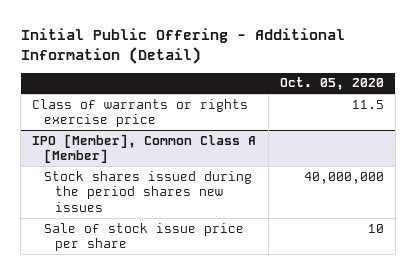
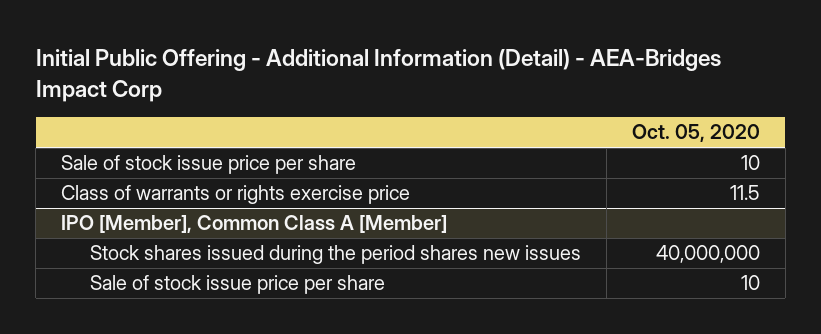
[20,28,345,64] Initial Public Offering - Additional Information (Detail) -> [35,49,721,103] Initial Public Offering - Additional Information (Detail) - AEA-Bridges Impact Corp
none -> [61,155,357,175] Sale of stock issue price per share

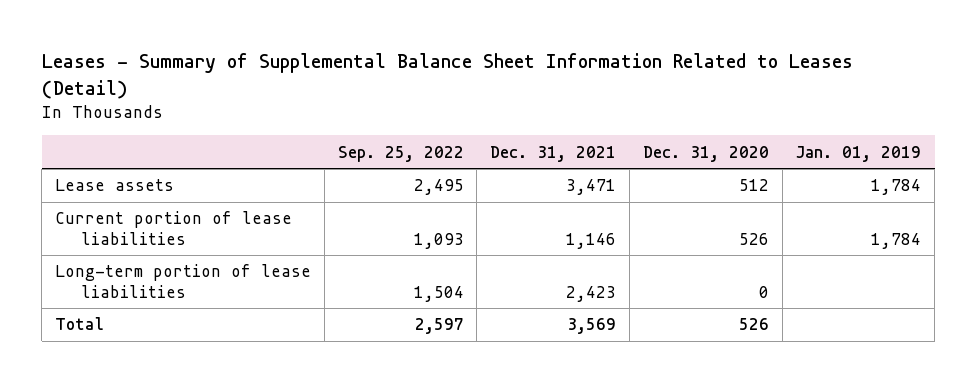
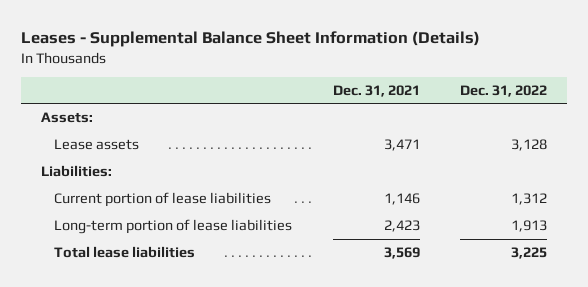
[41,53,853,99] Leases - Summary of Supplemental Balance Sheet Information Related to Leases (Detail) -> [21,31,481,48] Leases - Supplemental Balance Sheet Information (Details)
[337,145,464,162] Sep. 25, 2022 -> none
[642,145,769,162] Dec. 31, 2020 -> none
[795,145,922,162] Jan. 01, 2019 -> none
none -> [459,84,547,97] Dec. 31, 2022
none -> [41,111,94,123] Assets:
none -> [41,164,113,177] Liabilities:
[54,317,104,331] Total -> [54,245,196,258] Total lease liabilities

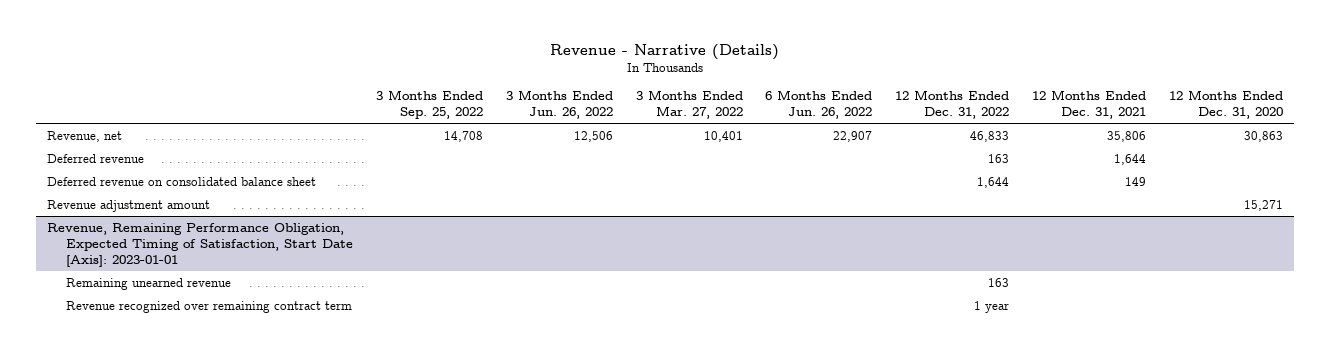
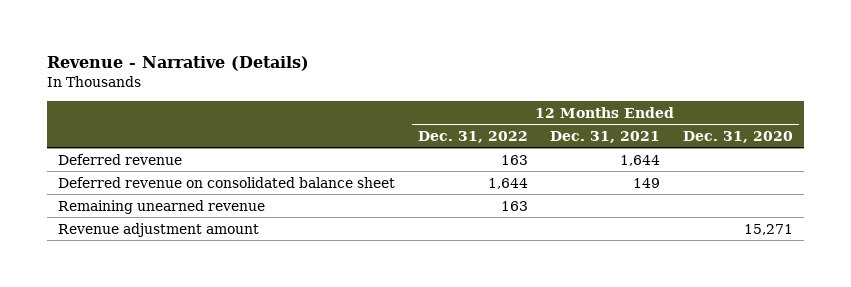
[376,90,484,120] 3 Months Ended Sep. 25, 2022 -> none
[505,90,613,120] 3 Months Ended Jun. 26, 2022 -> none
[635,90,743,120] 3 Months Ended Mar. 27, 2022 -> none
[765,90,873,120] 6 Months Ended Jun. 26, 2022 -> none
[47,130,123,142] Revenue, net -> none
[47,222,354,267] Revenue, Remaining Performance Obligation, Expected Timing of Satisfaction, Start Date [Axis]: 2023-01-01 -> none
[66,300,353,313] Revenue recognized over remaining contract term -> none
[47,199,211,212] Revenue adjustment amount -> [57,222,259,237] Revenue adjustment amount

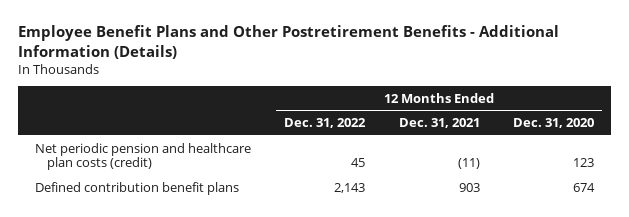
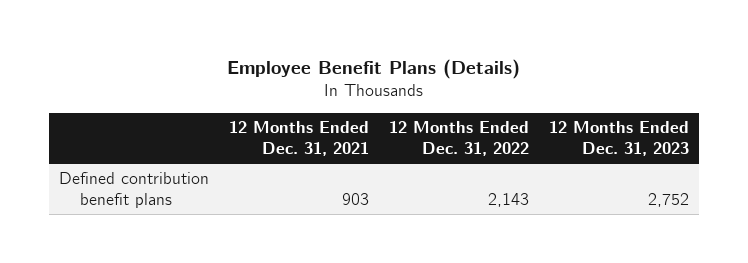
[17,25,559,59] Employee Benefit Plans and Other Postretirement Benefits - Additional Information (Details) -> [227,59,521,80] Employee Benefit Plans (Details)
[513,118,595,129] Dec. 31, 2020 -> none
none -> [549,121,690,157] 12 Months Ended Dec. 31, 2023
[34,142,251,171] Net periodic pension and healthcare plan costs (credit) -> none

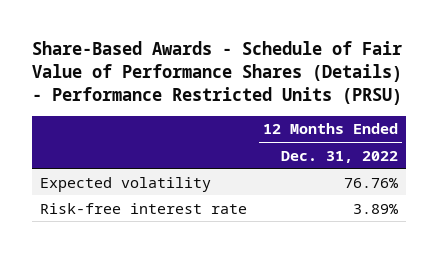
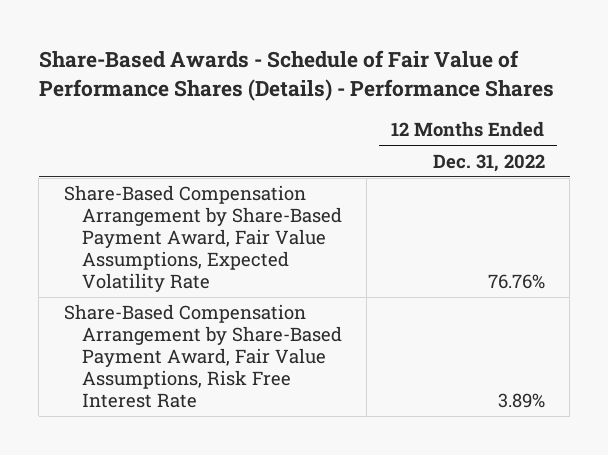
[31,40,402,105] Share-Based Awards - Schedule of Fair Value of Performance Shares (Details) - Performance Restricted Units (PRSU) -> [38,50,554,101] Share-Based Awards - Schedule of Fair Value of Performance Shares (Details) - Performance Shares
[40,176,212,192] Expected volatility -> [63,185,342,293] Share-Based Compensation Arrangement by Share-Based Payment Award, Fair Value Assumptions, Expected Volatility Rate
[40,202,248,214] Risk-free interest rate -> [63,304,342,409] Share-Based Compensation Arrangement by Share-Based Payment Award, Fair Value Assumptions, Risk Free Interest Rate

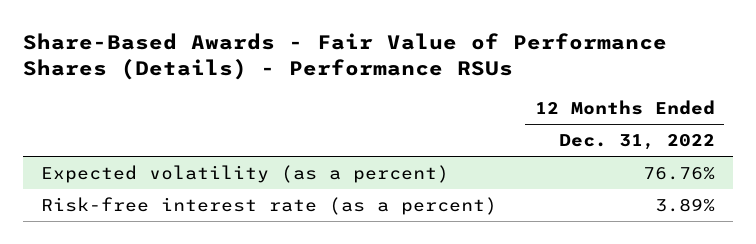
[38,50,554,101] Share-Based Awards - Schedule of Fair Value of Performance Shares (Details) - Performance Shares -> [22,33,667,81] Share-Based Awards - Fair Value of Performance Shares (Details) - Performance RSUs
[63,185,342,293] Share-Based Compensation Arrangement by Share-Based Payment Award, Fair Value Assumptions, Expected Volatility Rate -> [41,164,450,183] Expected volatility (as a percent)
[63,304,342,409] Share-Based Compensation Arrangement by Share-Based Payment Award, Fair Value Assumptions, Risk Free Interest Rate -> [41,196,498,215] Risk-free interest rate (as a percent)

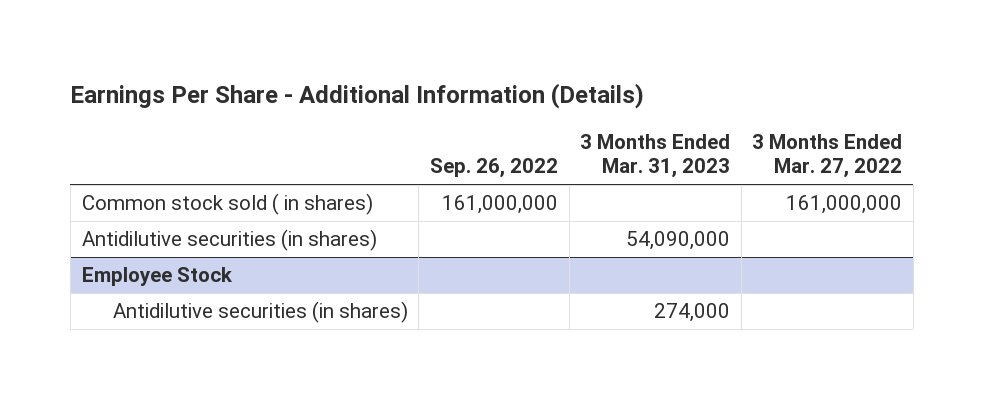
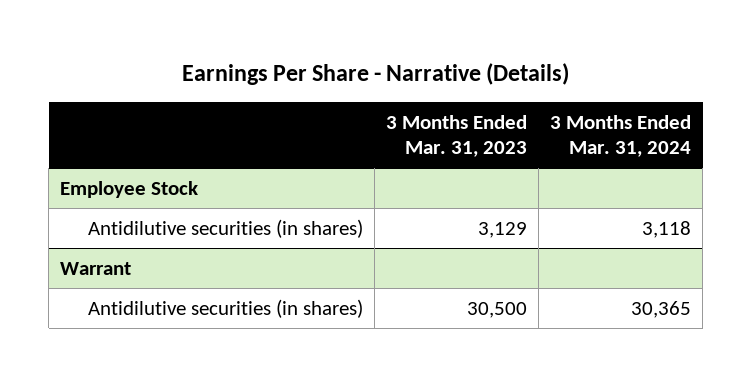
[70,82,645,109] Earnings Per Share - Additional Information (Details) -> [181,63,569,86] Earnings Per Share - Narrative (Details)
[429,158,558,179] Sep. 26, 2022 -> none
[752,133,903,179] 3 Months Ended Mar. 27, 2022 -> none
none -> [550,115,692,158] 3 Months Ended Mar. 31, 2024
[81,193,373,216] Common stock sold ( in shares) -> none
[81,229,377,252] Antidilutive securities (in shares) -> none
[654,303,731,323] 274,000 -> [477,221,527,238] 3,129
none -> [60,261,132,275] Warrant
none -> [87,298,363,318] Antidilutive securities (in shares)

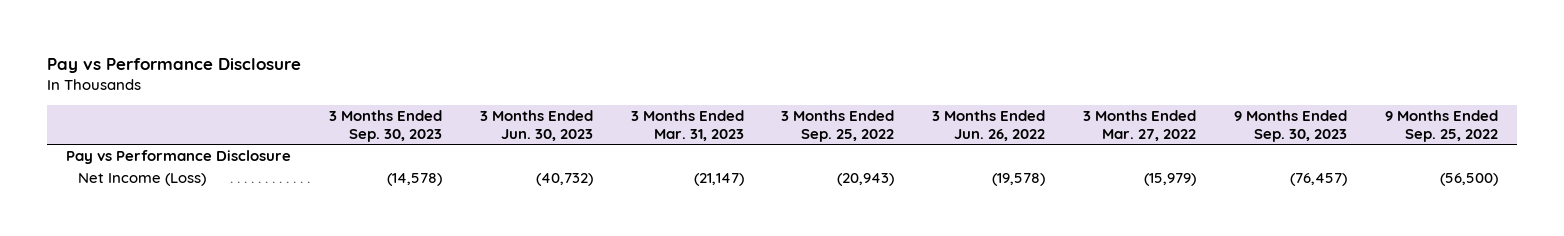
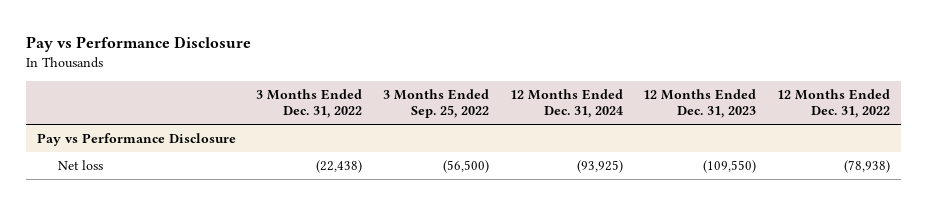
[328,110,442,142] 3 Months Ended Sep. 30, 2023 -> none
[479,110,593,141] 3 Months Ended Jun. 30, 2023 -> none
[630,110,744,141] 3 Months Ended Mar. 31, 2023 -> none
[932,110,1046,141] 3 Months Ended Jun. 26, 2022 -> none
[1083,110,1197,141] 3 Months Ended Mar. 27, 2022 -> none
[1234,110,1348,142] 9 Months Ended Sep. 30, 2023 -> none
[1385,110,1499,142] 9 Months Ended Sep. 25, 2022 -> none
none -> [256,88,363,119] 3 Months Ended Dec. 31, 2022
none -> [509,88,623,119] 12 Months Ended Dec. 31, 2024
none -> [643,88,757,119] 12 Months Ended Dec. 31, 2023
none -> [777,88,891,119] 12 Months Ended Dec. 31, 2022
[78,173,207,187] Net Income (Loss) -> [58,159,104,170] Net loss
[837,173,895,187] (20,943) -> [443,159,490,173] (56,500)

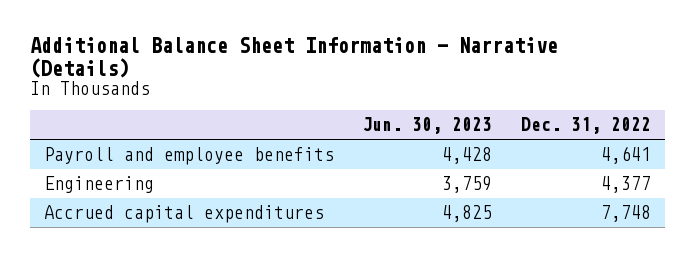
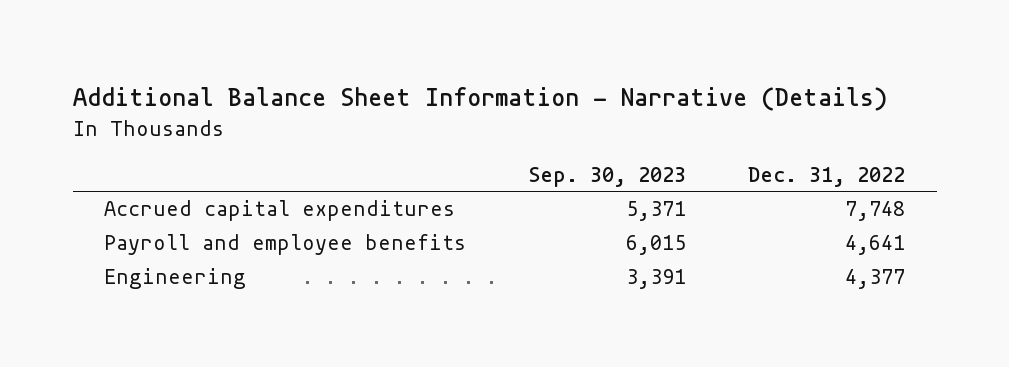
[362,117,493,135] Jun. 30, 2023 -> none
none -> [528,166,687,187] Sep. 30, 2023
[44,205,325,224] Accrued capital expenditures -> [103,200,455,222] Accrued capital expenditures

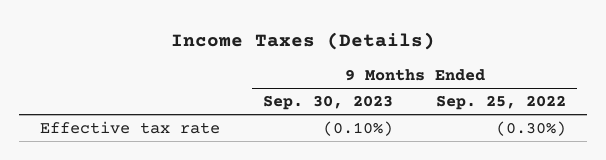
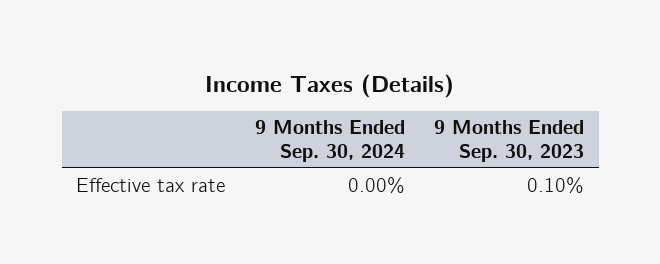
[435,95,566,111] Sep. 25, 2022 -> none
none -> [254,120,405,163] 9 Months Ended Sep. 30, 2024
[323,120,394,136] (0.10%) -> [526,176,584,194] 0.10%

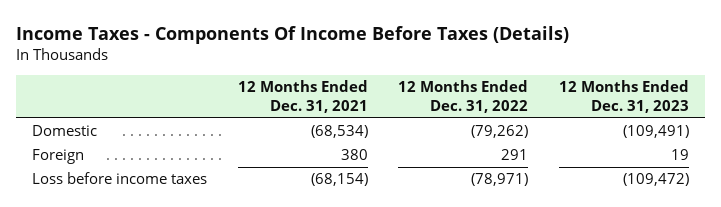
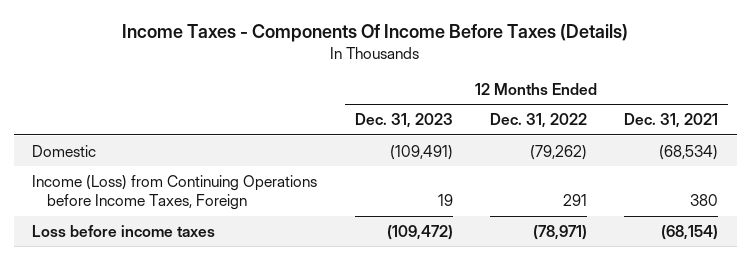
[31,149,84,165] Foreign -> [32,174,318,211] Income (Loss) from Continuing Operations before Income Taxes, Foreign

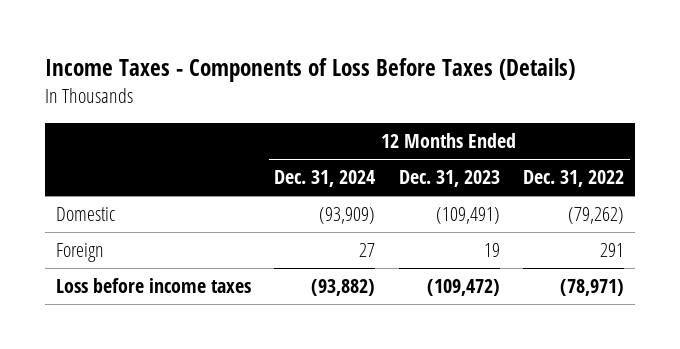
[122,23,629,42] Income Taxes - Components Of Income Before Taxes (Details) -> [44,57,575,82] Income Taxes - Components of Loss Before Taxes (Details)
[624,113,719,129] Dec. 31, 2021 -> none
none -> [274,170,376,188] Dec. 31, 2024
[32,174,318,211] Income (Loss) from Continuing Operations before Income Taxes, Foreign -> [56,243,105,263] Foreign

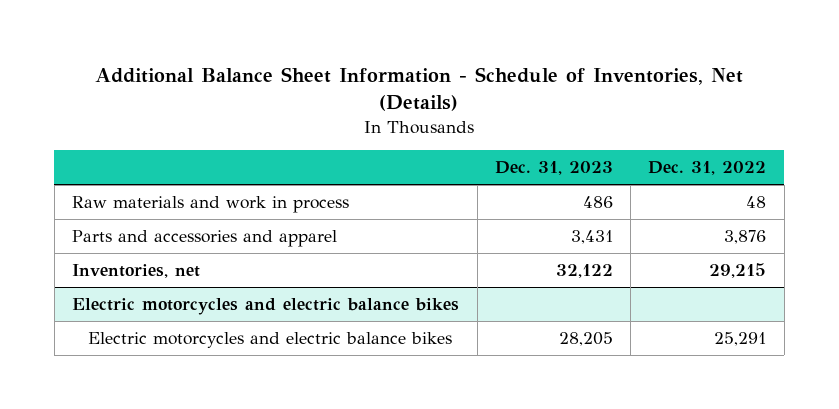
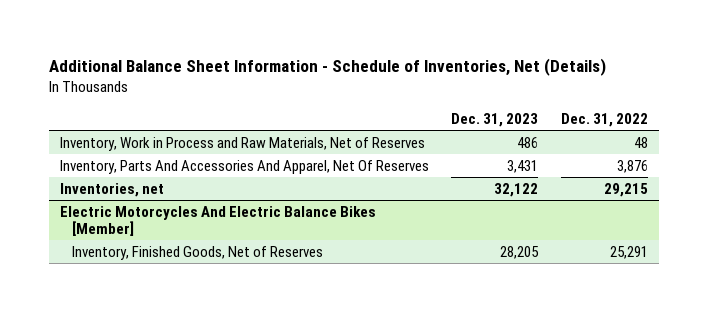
[72,196,350,214] Raw materials and work in process -> [60,136,426,151] Inventory, Work in Process and Raw Materials, Net of Reserves
[72,230,338,248] Parts and accessories and apparel -> [60,159,430,174] Inventory, Parts And Accessories And Apparel, Net Of Reserves
[72,298,460,316] Electric motorcycles and electric balance bikes -> [60,205,377,237] Electric Motorcycles And Electric Balance Bikes [Member]
[88,332,453,349] Electric motorcycles and electric balance bikes -> [71,245,323,260] Inventory, Finished Goods, Net of Reserves

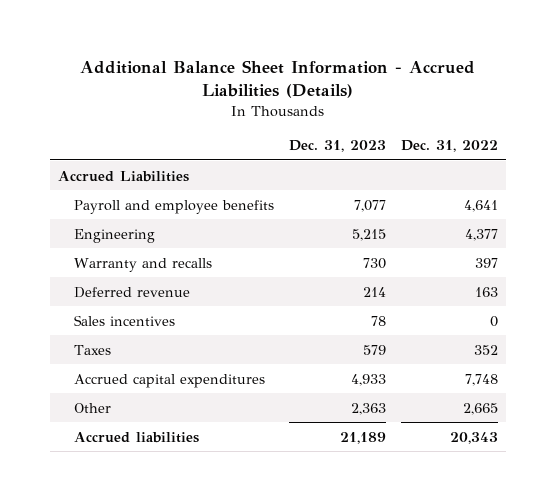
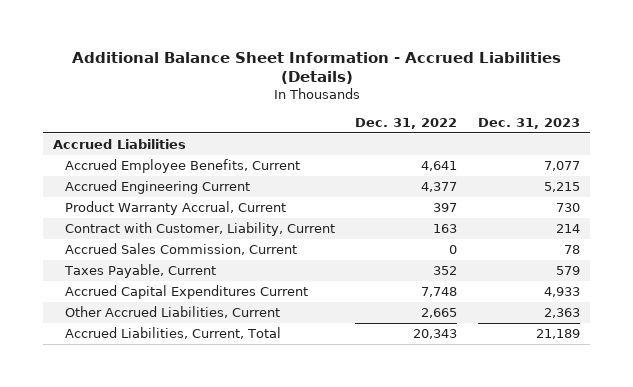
[74,199,275,214] Payroll and employee benefits -> [64,159,300,174] Accrued Employee Benefits, Current
[74,228,156,243] Engineering -> [64,180,250,195] Accrued Engineering Current
[74,257,213,272] Warranty and recalls -> [64,201,286,216] Product Warranty Accrual, Current
[74,286,191,298] Deferred revenue -> [64,222,335,237] Contract with Customer, Liability, Current
[74,314,176,326] Sales incentives -> [64,243,297,256] Accrued Sales Commission, Current
[74,344,112,355] Taxes -> [63,264,216,279] Taxes Payable, Current
[74,373,266,388] Accrued capital expenditures -> [64,285,308,300] Accrued Capital Expenditures Current
[74,402,112,413] Other -> [64,306,280,319] Other Accrued Liabilities, Current
[74,431,200,443] Accrued liabilities -> [64,327,281,340] Accrued Liabilities, Current, Total

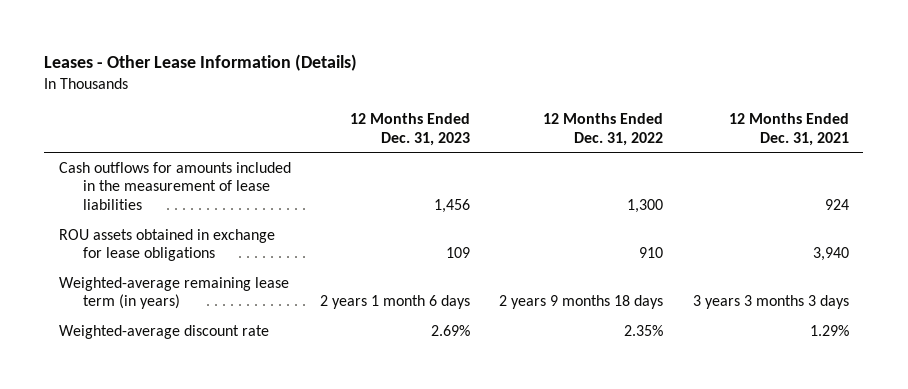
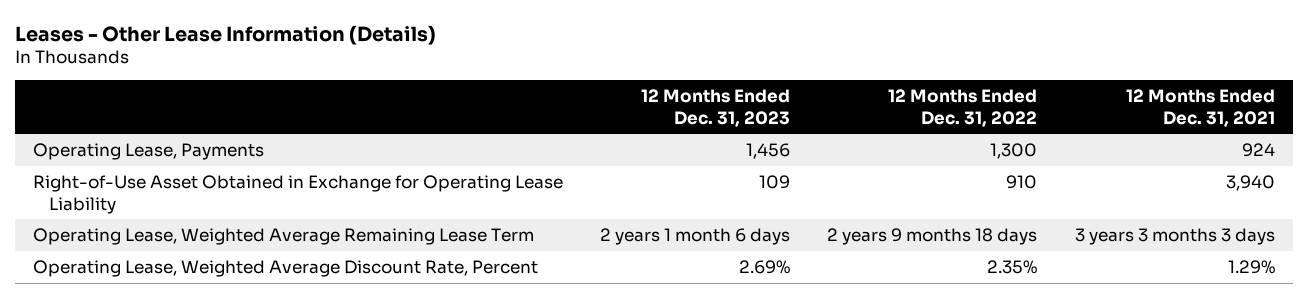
[59,161,292,211] Cash outflows for amounts included in the measurement of lease liabilities -> [33,142,265,160] Operating Lease, Payments
[59,228,276,262] ROU assets obtained in exchange for lease obligations -> [33,174,564,214] Right-of-Use Asset Obtained in Exchange for Operating Lease Liability
[59,276,290,310] Weighted-average remaining lease term (in years) -> [33,227,535,245] Operating Lease, Weighted Average Remaining Lease Term
[59,324,270,339] Weighted-average discount rate -> [33,259,539,277] Operating Lease, Weighted Average Discount Rate, Percent

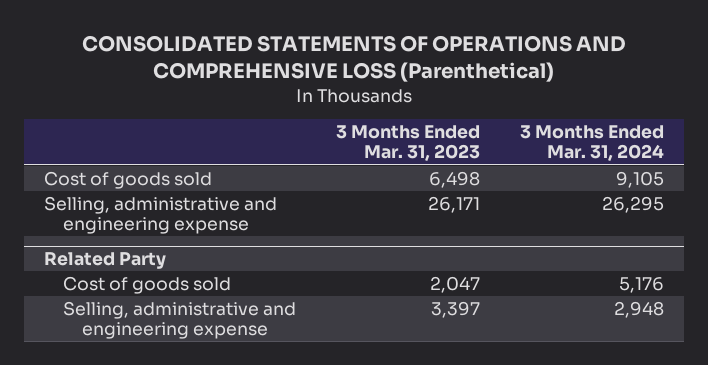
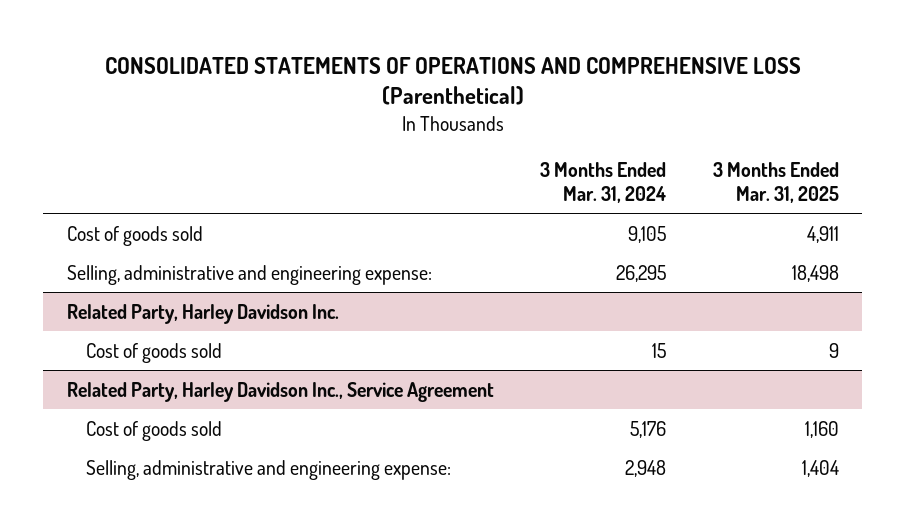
[336,125,481,162] 3 Months Ended Mar. 31, 2023 -> none
none -> [713,162,840,203] 3 Months Ended Mar. 31, 2025
[43,252,166,270] Related Party -> none
[43,195,277,235] Selling, administrative and engineering expense -> [66,264,432,285] Selling, administrative and engineering expense:
none -> [66,303,339,324] Related Party, Harley Davidson Inc.
none -> [85,342,222,363] Cost of goods sold
none -> [66,381,494,402] Related Party, Harley Davidson Inc., Service Agreement
[63,300,297,340] Selling, administrative and engineering expense -> [85,459,451,480] Selling, administrative and engineering expense:

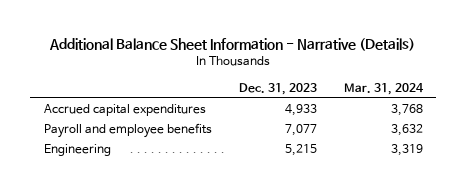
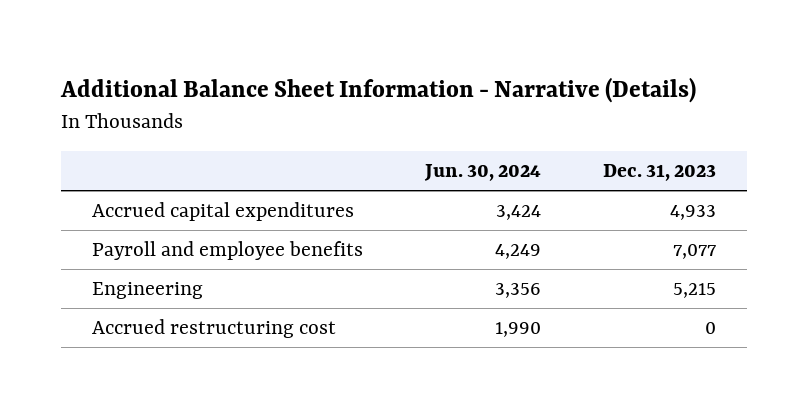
[343,83,424,96] Mar. 31, 2024 -> none
none -> [423,164,541,182] Jun. 30, 2024
none -> [92,319,337,339] Accrued restructuring cost

